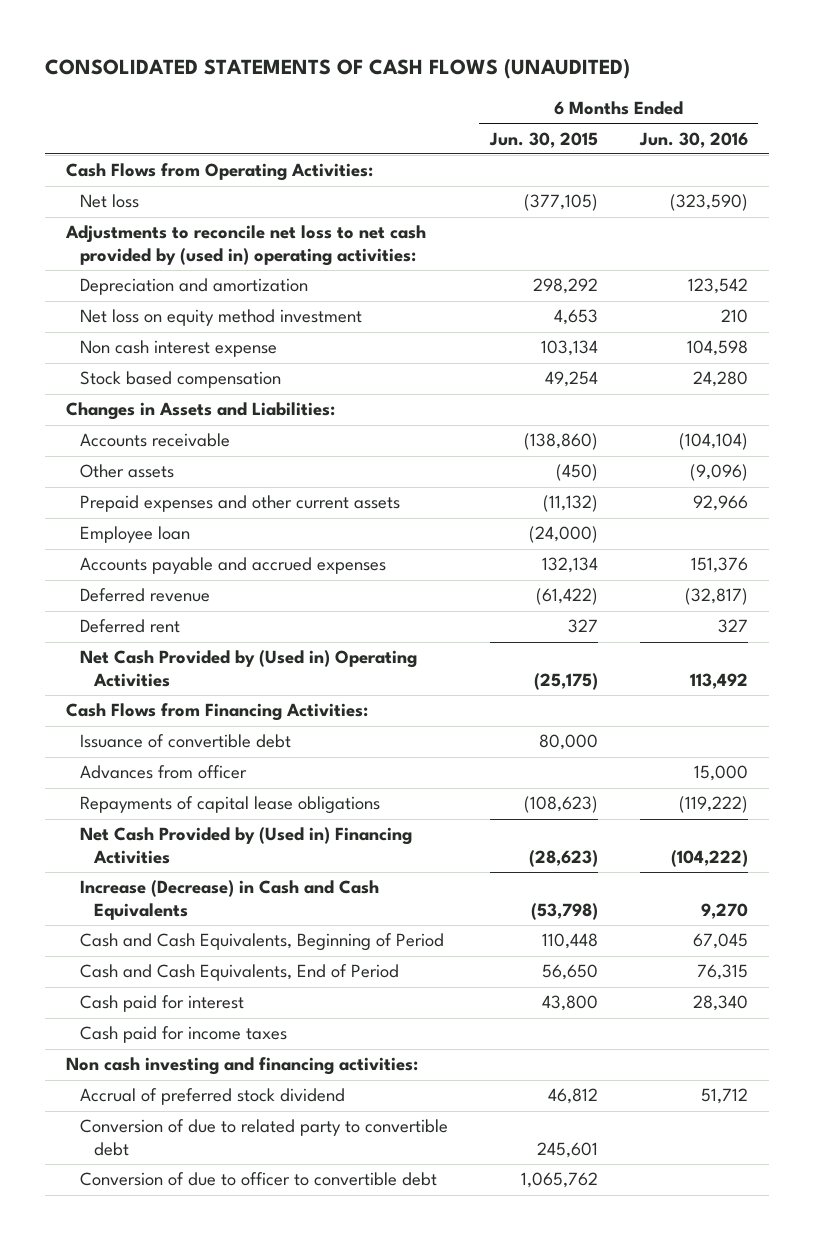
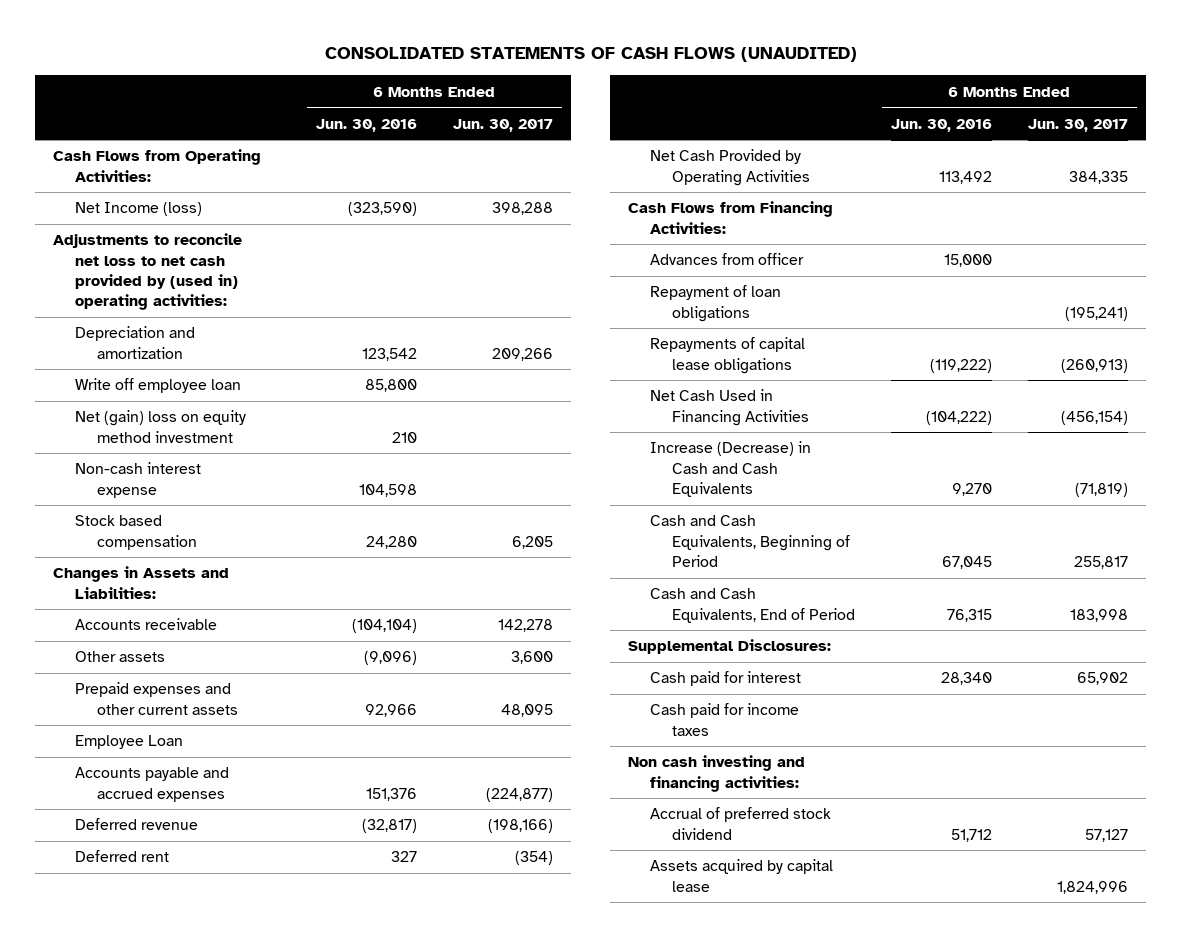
[488,131,598,148] Jun. 30, 2015 -> none
none -> [452,118,553,132] Jun. 30, 2017
[79,194,139,209] Net loss -> [74,202,202,217] Net Income (loss)
none -> [74,378,241,394] Write off employee loan
[79,309,362,327] Net loss on equity method investment -> [74,410,246,443] Net (gain) loss on equity method investment
[79,340,277,358] Non cash interest expense -> [74,462,201,498] Non-cash interest expense
[79,526,190,544] Employee loan -> [74,735,183,750] Employee Loan
[79,650,417,687] Net Cash Provided by (Used in) Operating Activities -> [650,149,810,186] Net Cash Provided by Operating Activities
[79,734,291,749] Issuance of convertible debt -> none
none -> [650,285,782,322] Repayment of loan obligations
[79,827,412,864] Net Cash Provided by (Used in) Financing Activities -> [650,389,809,426] Net Cash Used in Financing Activities
none -> [628,639,832,655] Supplemental Disclosures:
[79,1119,448,1156] Conversion of due to related party to convertible debt -> none
[79,1172,437,1187] Conversion of due to officer to convertible debt -> none
none -> [650,859,834,892] Assets acquired by capital lease

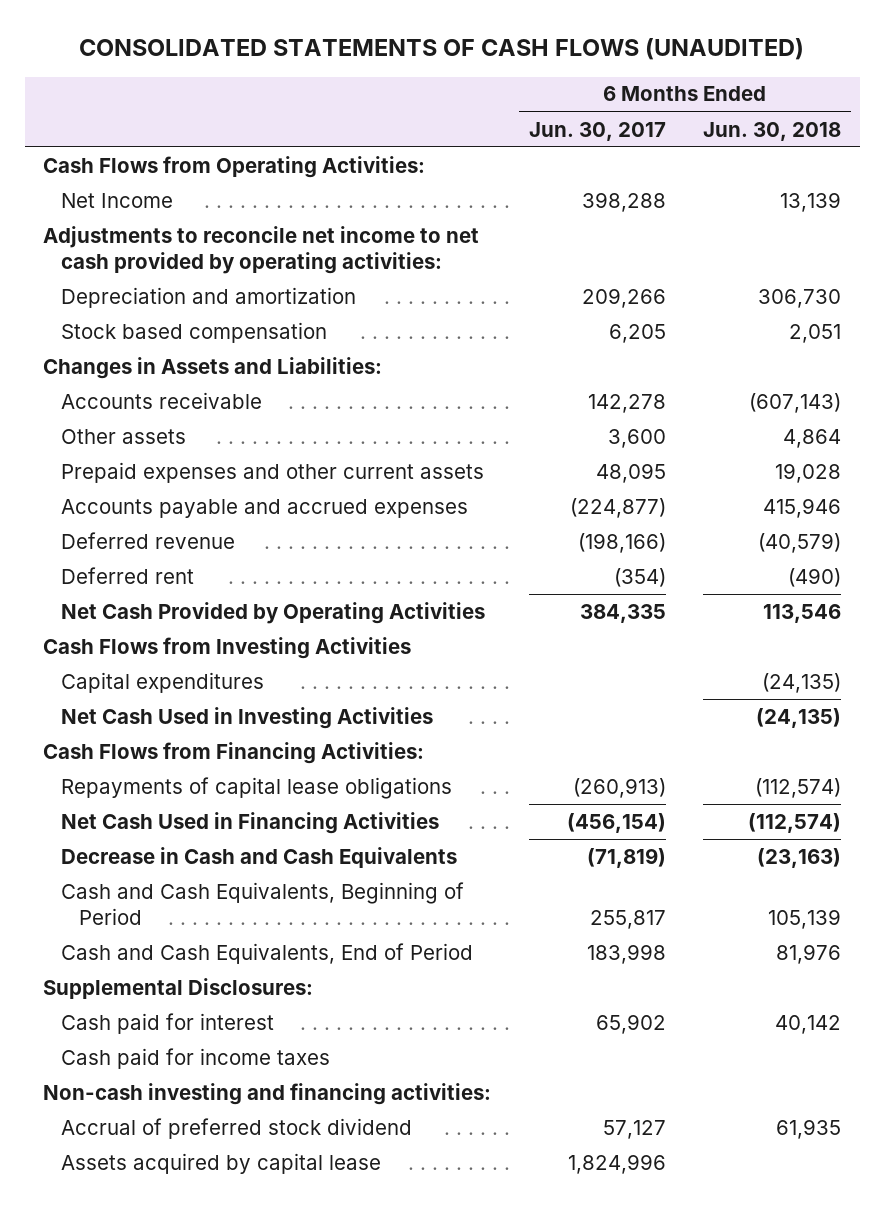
[315,118,417,132] Jun. 30, 2016 -> none
none -> [703,121,842,141] Jun. 30, 2018
[74,202,202,217] Net Income (loss) -> [61,192,174,208] Net Income
[53,233,243,311] Adjustments to reconcile net loss to net cash provided by (used in) operating activities: -> [43,225,480,274] Adjustments to reconcile net income to net cash provided by operating activities:
[74,378,241,394] Write off employee loan -> none
[74,410,246,443] Net (gain) loss on equity method investment -> none
[74,462,201,498] Non-cash interest expense -> none
[74,735,183,750] Employee Loan -> none
none -> [43,636,412,659] Cash Flows from Investing Activities
none -> [61,671,265,693] Capital expenditures
none -> [61,706,434,729] Net Cash Used in Investing Activities
[650,253,805,266] Advances from officer -> none
[650,285,782,322] Repayment of loan obligations -> none
[650,441,812,498] Increase (Decrease) in Cash and Cash Equivalents -> [61,846,458,868] Decrease in Cash and Cash Equivalents
[628,755,806,792] Non cash investing and financing activities: -> [43,1082,492,1105] Non-cash investing and financing activities:

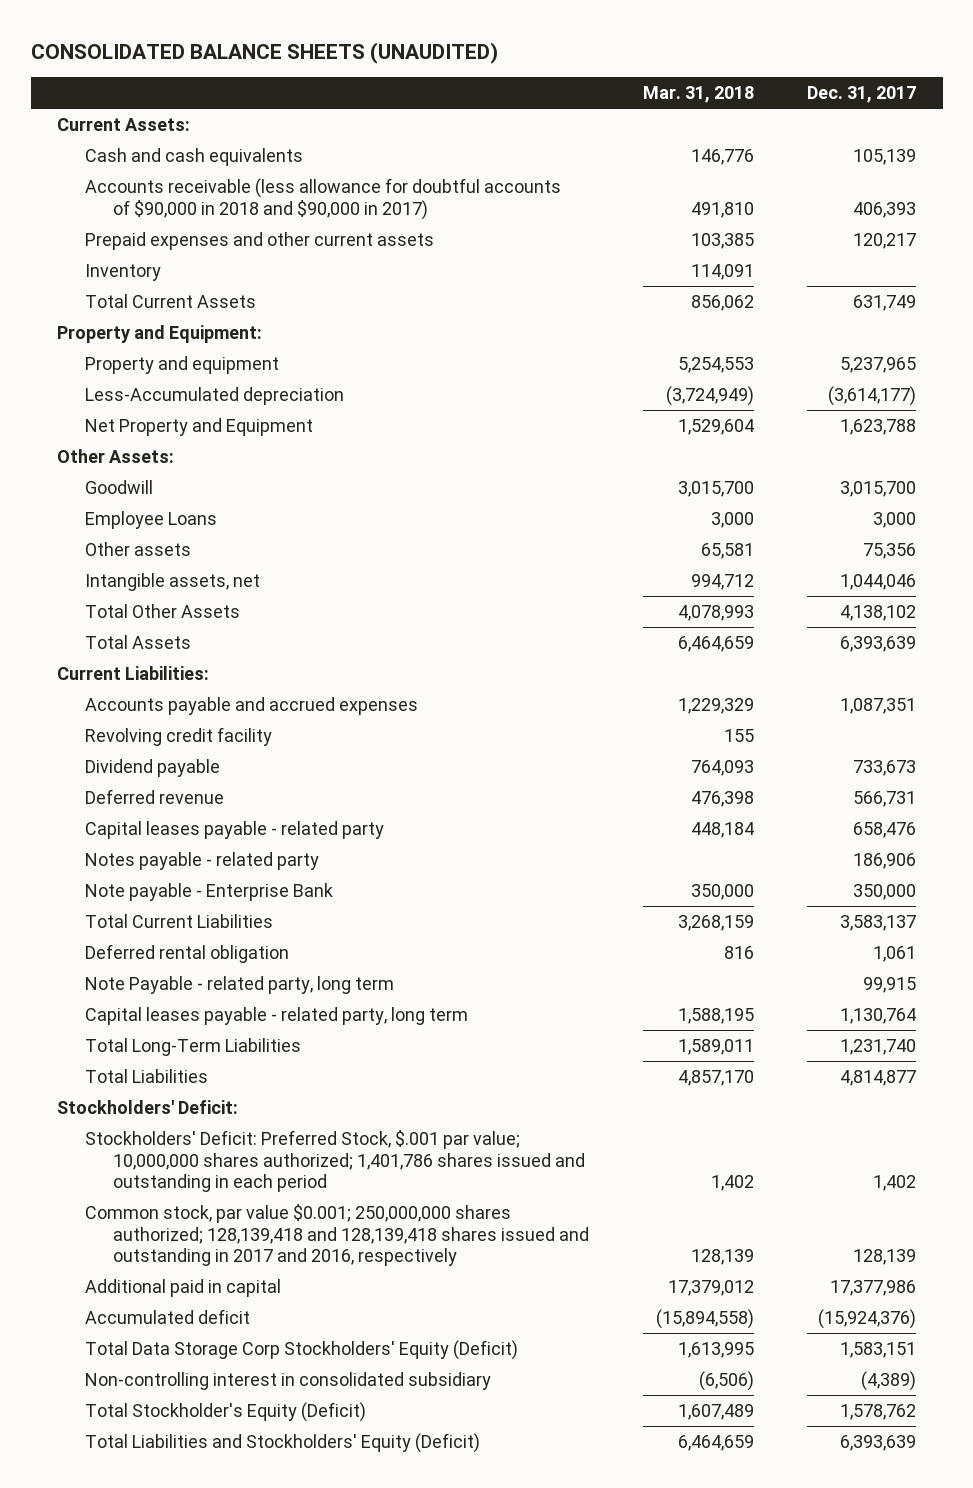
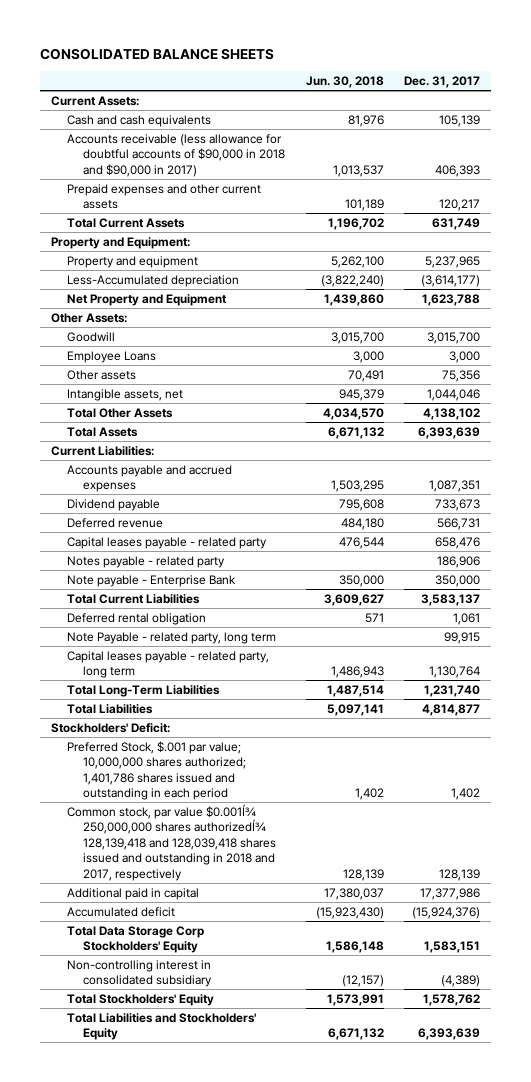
[30,41,498,64] CONSOLIDATED BALANCE SHEETS (UNAUDITED) -> [40,48,275,61] CONSOLIDATED BALANCE SHEETS
[642,86,754,104] Mar. 31, 2018 -> none
none -> [305,76,384,89] Jun. 30, 2018
[85,264,162,282] Inventory -> none
[85,727,273,747] Revolving credit facility -> none
[85,1130,586,1193] Stockholders' Deficit: Preferred Stock, $.001 par value; 10,000,000 shares authorized; 1,401,786 shares issued and outstanding in each period -> [67,740,247,801] Preferred Stock, $.001 par value; 10,000,000 shares authorized; 1,401,786 shares issued and outstanding in each period
[85,1204,590,1267] Common stock, par value $0.001; 250,000,000 shares authorized; 128,139,418 and 128,139,418 shares issued and outstanding in 2017 and 2016, respectively -> [67,803,277,881] Common stock, par value $0.001Í¾ 250,000,000 shares authorizedÍ¾ 128,139,418 and 128,039,418 shares issued and outstanding in 2018 and 2017, respectively
[85,1340,519,1361] Total Data Storage Corp Stockholders' Equity (Deficit) -> [67,925,205,954] Total Data Storage Corp Stockholders' Equity
[85,1402,367,1423] Total Stockholder's Equity (Deficit) -> [67,993,215,1006] Total Stockholders' Equity
[85,1433,481,1454] Total Liabilities and Stockholders' Equity (Deficit) -> [67,1012,257,1041] Total Liabilities and Stockholders' Equity

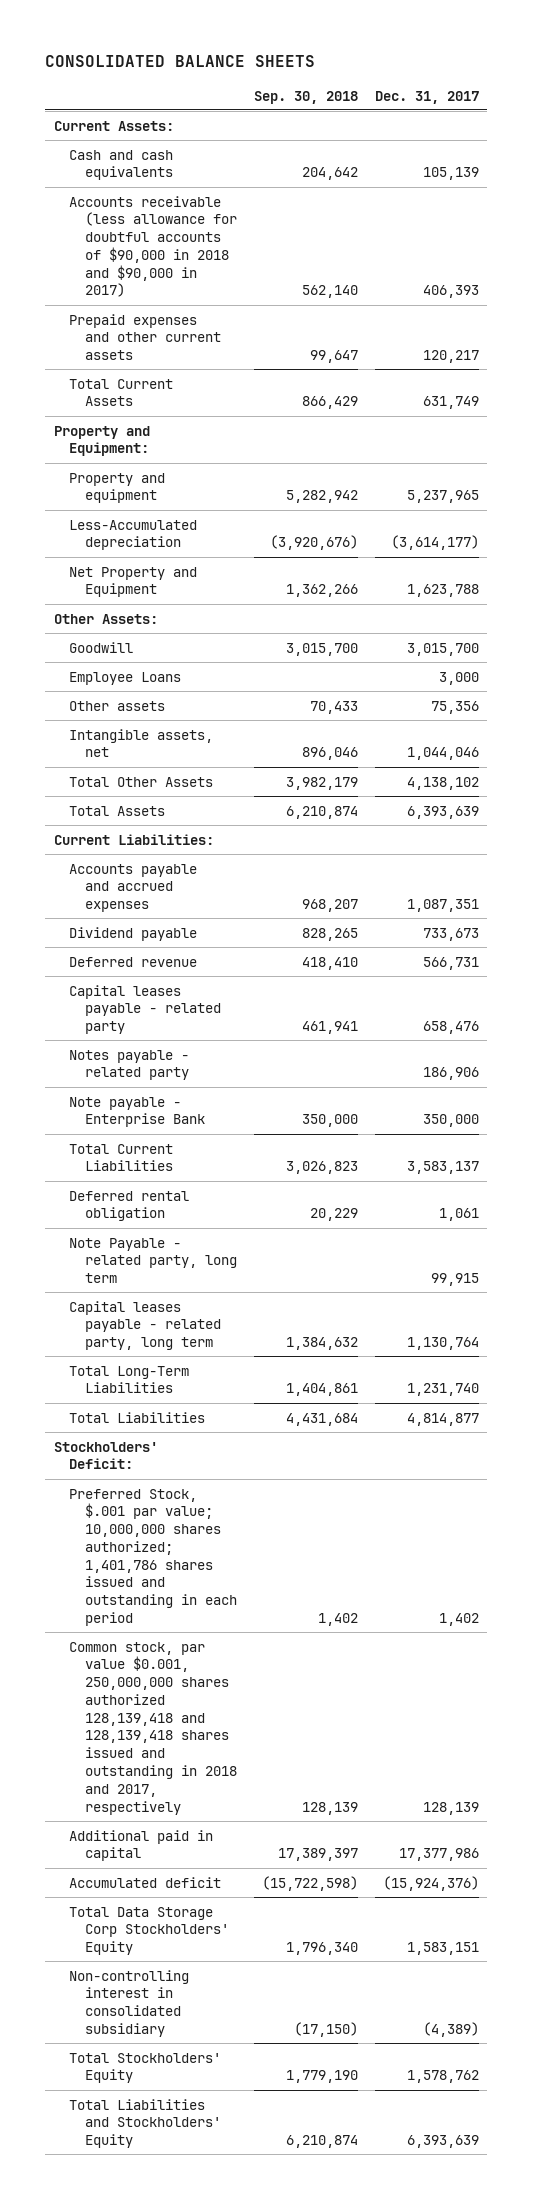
[305,76,384,89] Jun. 30, 2018 -> none
none -> [253,90,358,104] Sep. 30, 2018
[67,803,277,881] Common stock, par value $0.001Í¾ 250,000,000 shares authorizedÍ¾ 128,139,418 and 128,039,418 shares issued and outstanding in 2018 and 2017, respectively -> [69,1641,237,1815] Common stock, par value $0.001, 250,000,000 shares authorized 128,139,418 and 128,139,418 shares issued and outstanding in 2018 and 2017, respectively

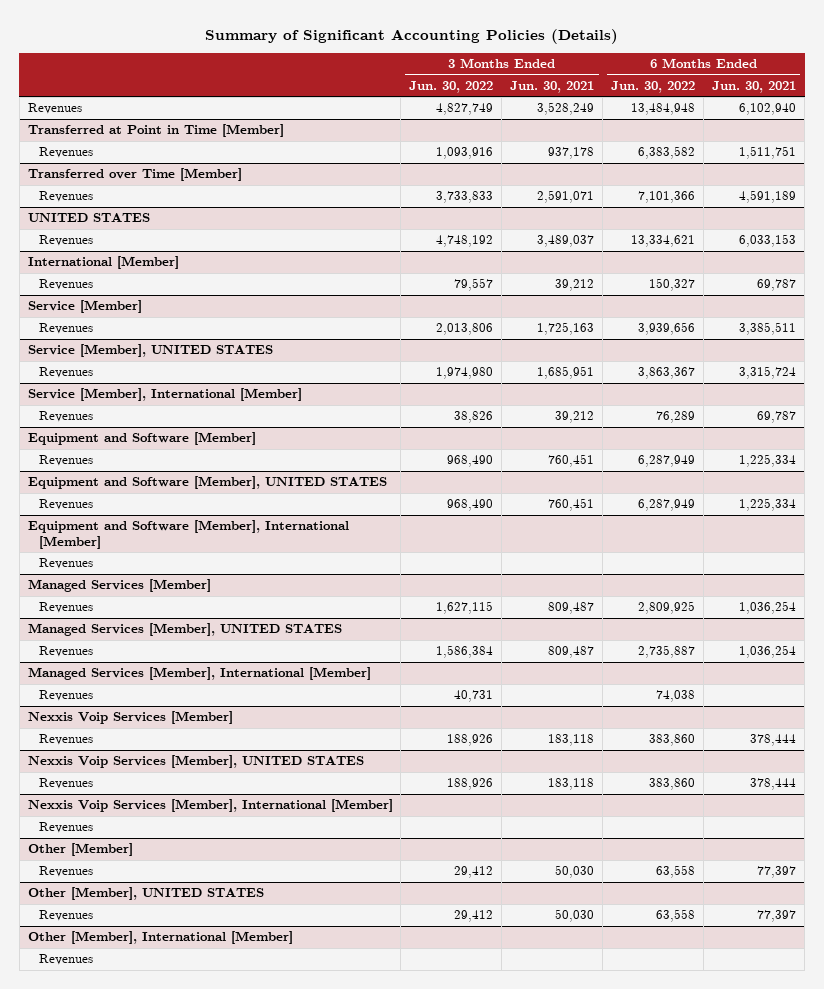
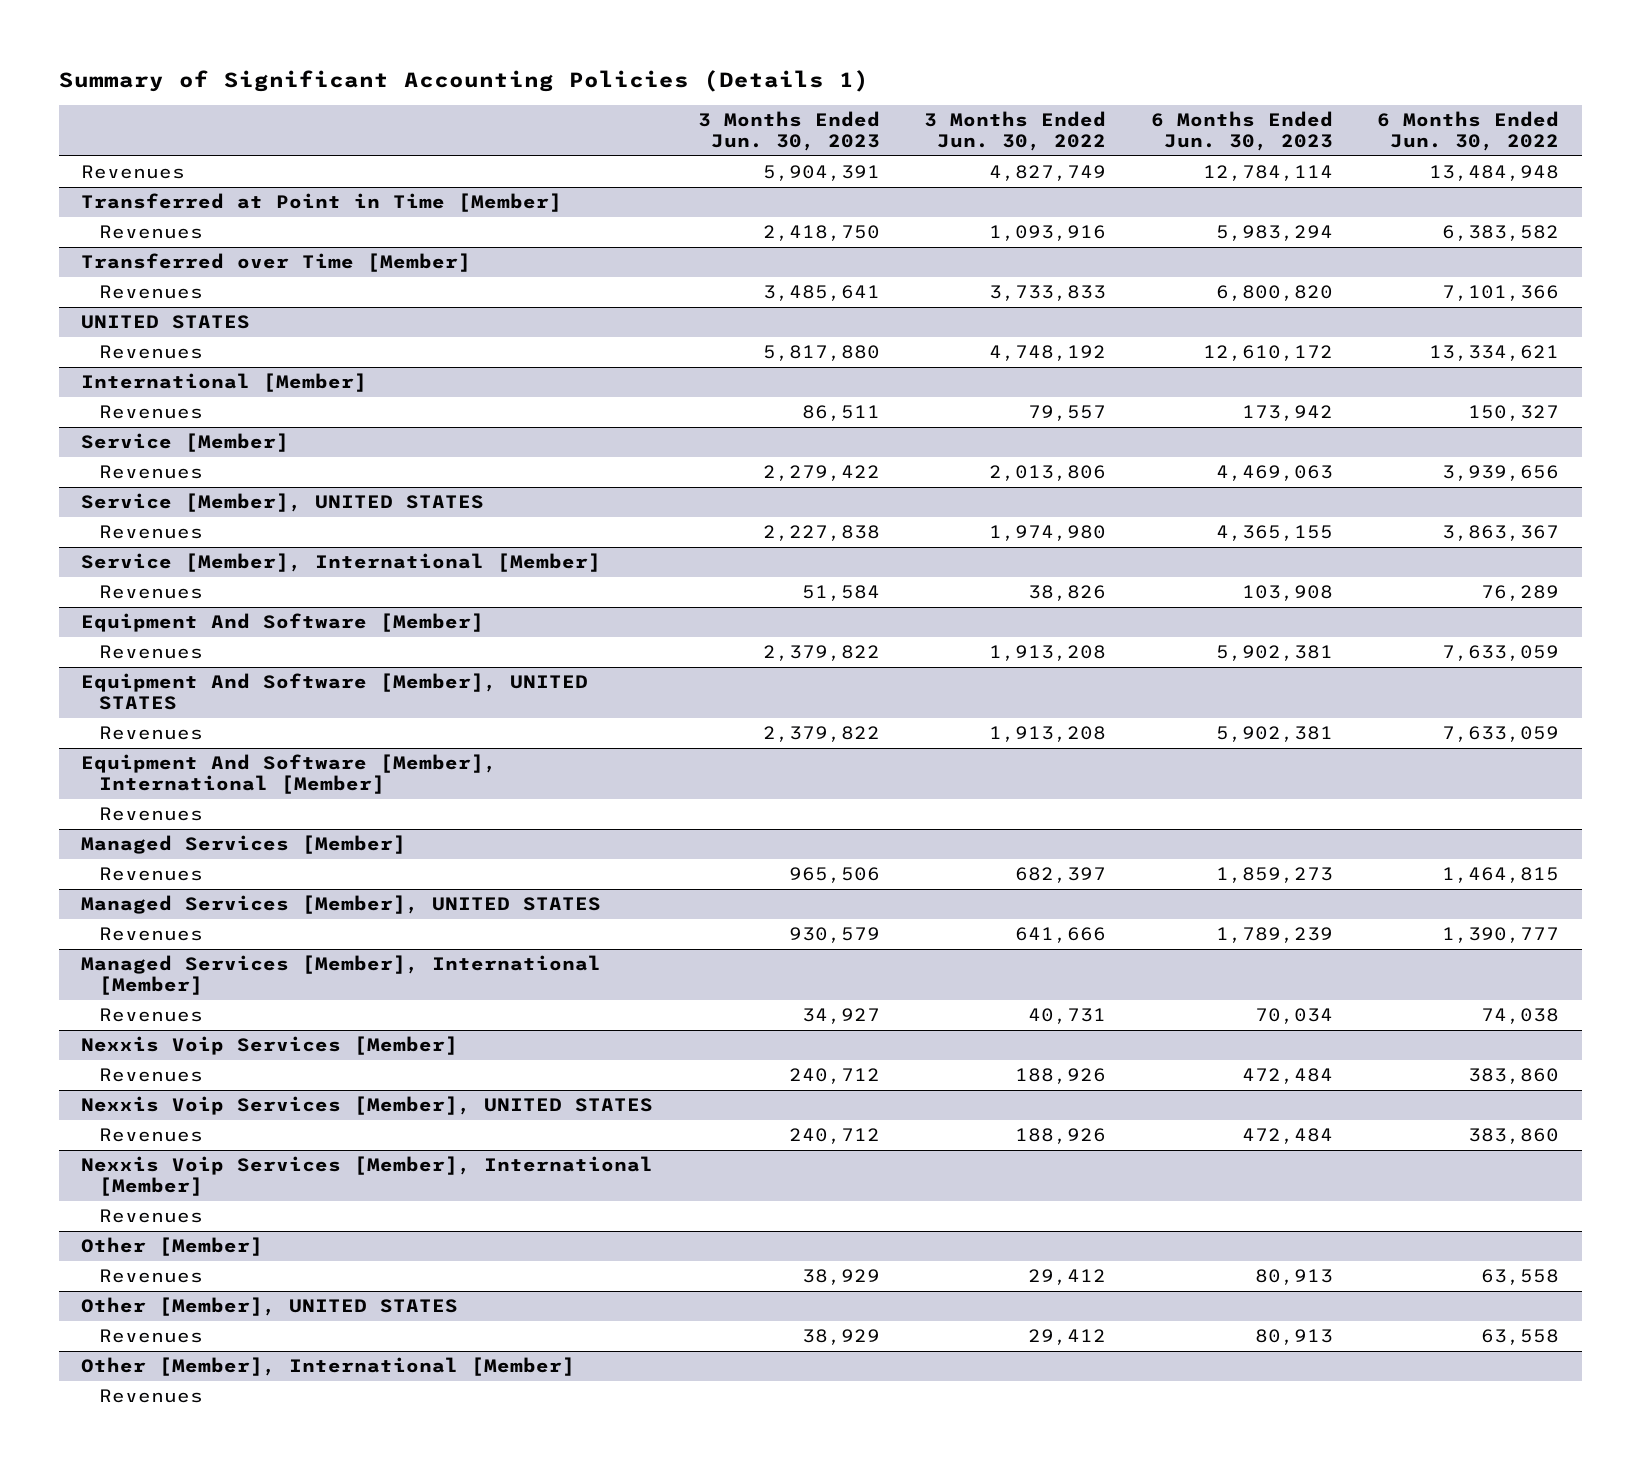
[204,28,618,44] Summary of Significant Accounting Policies (Details) -> [58,69,869,92] Summary of Significant Accounting Policies (Details 1)
[510,80,595,93] Jun. 30, 2021 -> none
[712,80,797,93] Jun. 30, 2021 -> none
none -> [697,111,880,151] 3 Months Ended Jun. 30, 2023
none -> [1150,111,1333,151] 6 Months Ended Jun. 30, 2023
[27,432,256,446] Equipment and Software [Member] -> [81,613,485,633] Equipment And Software [Member]
[447,455,494,468] 968,490 -> [989,645,1107,662] 1,913,208
[638,455,696,468] 6,287,949 -> [1442,645,1560,662] 7,633,059
[27,476,387,490] Equipment and Software [Member], UNITED STATES -> [81,673,589,711] Equipment And Software [Member], UNITED STATES
[447,499,494,512] 968,490 -> [989,726,1107,743] 1,913,208
[638,499,696,512] 6,287,949 -> [1442,726,1560,743] 7,633,059
[27,520,349,550] Equipment and Software [Member], International [Member] -> [81,754,498,795] Equipment And Software [Member], International [Member]
[436,601,494,615] 1,627,115 -> [1015,867,1107,884] 682,397
[638,601,696,615] 2,809,925 -> [1442,867,1560,884] 1,464,815
[436,645,494,659] 1,586,384 -> [1015,927,1107,944] 641,666
[638,645,696,659] 2,735,887 -> [1442,927,1560,944] 1,390,777

